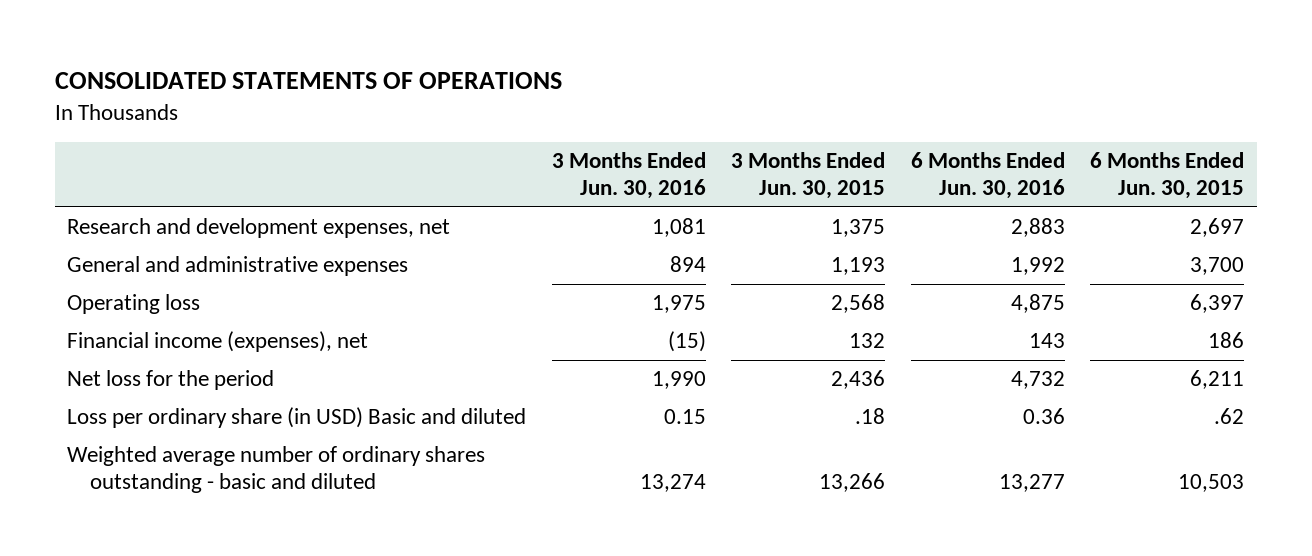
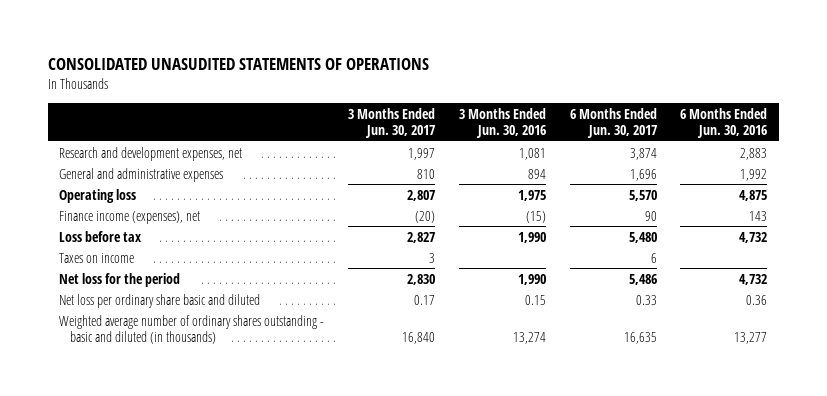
[54,72,562,90] CONSOLIDATED STATEMENTS OF OPERATIONS -> [47,57,429,70] CONSOLIDATED UNASUDITED STATEMENTS OF OPERATIONS
[731,152,886,200] 3 Months Ended Jun. 30, 2015 -> none
[1090,152,1245,200] 6 Months Ended Jun. 30, 2015 -> none
none -> [348,107,436,139] 3 Months Ended Jun. 30, 2017
none -> [569,107,657,139] 6 Months Ended Jun. 30, 2017
[67,331,369,353] Financial income (expenses), net -> [59,210,201,224] Finance income (expenses), net
none -> [59,230,142,242] Loss before tax
none -> [59,252,135,263] Taxes on income
[67,407,527,429] Loss per ordinary share (in USD) Basic and diluted -> [59,293,261,308] Net loss per ordinary share basic and diluted
[67,446,486,494] Weighted average number of ordinary shares outstanding - basic and diluted -> [59,314,325,345] Weighted average number of ordinary shares outstanding - basic and diluted (in thousands)

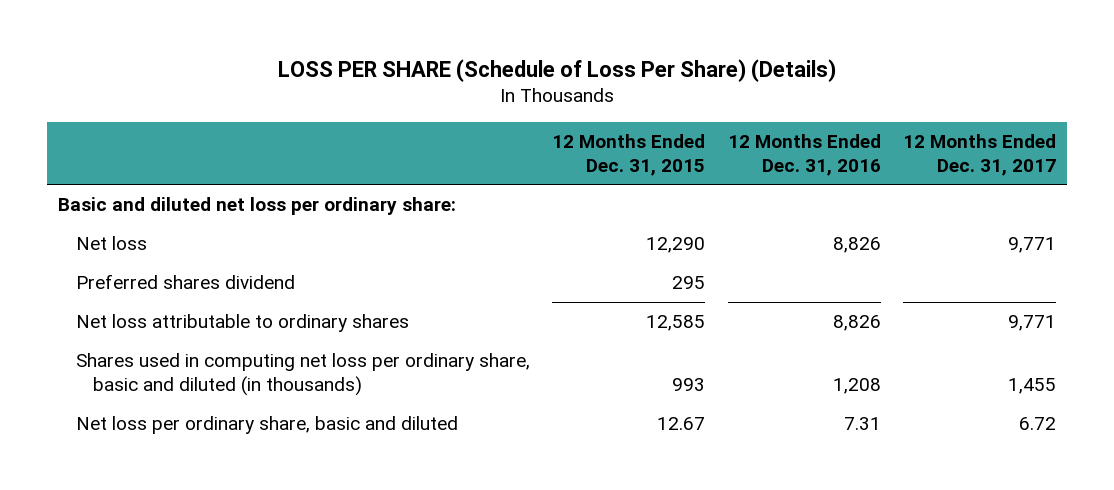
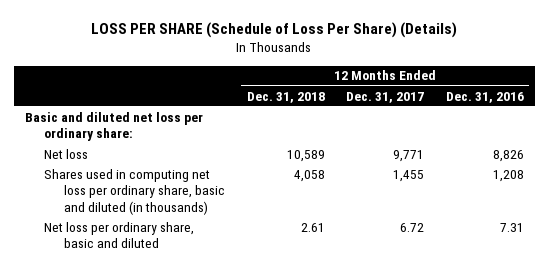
[552,133,706,176] 12 Months Ended Dec. 31, 2015 -> none
none -> [246,91,325,103] Dec. 31, 2018
[75,274,295,290] Preferred shares dividend -> none
[75,314,409,333] Net loss attributable to ordinary shares -> none

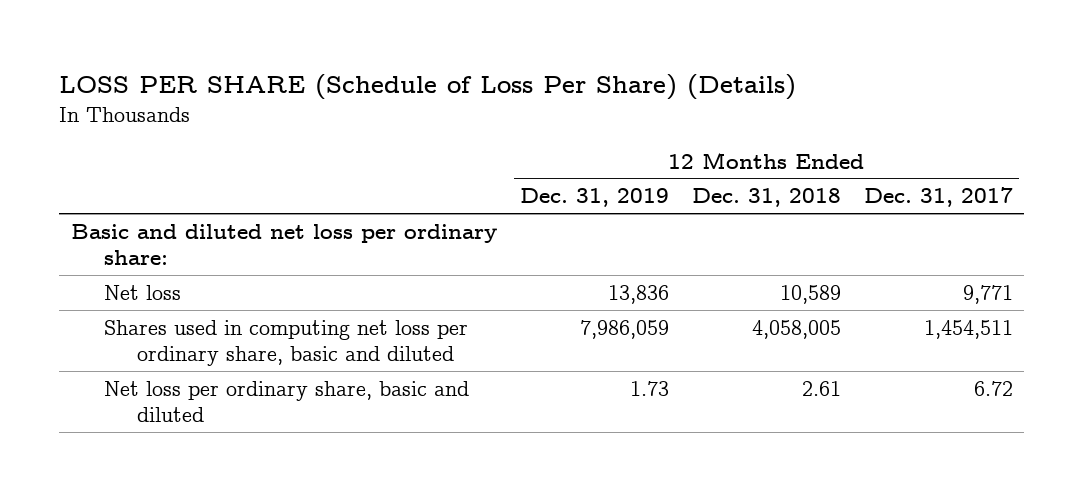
[445,91,524,103] Dec. 31, 2016 -> none
none -> [519,188,669,208] Dec. 31, 2019
[44,168,225,215] Shares used in computing net loss per ordinary share, basic and diluted (in thousands) -> [103,319,468,367] Shares used in computing net loss per ordinary share, basic and diluted
[293,169,325,182] 4,058 -> [751,319,841,339] 4,058,005
[393,169,425,182] 1,455 -> [923,319,1013,339] 1,454,511

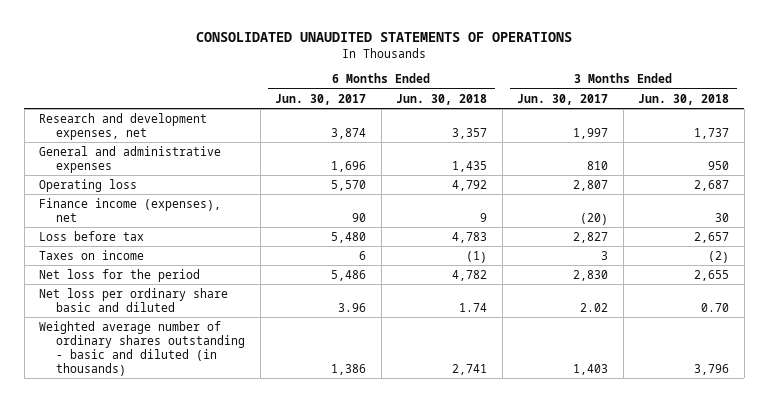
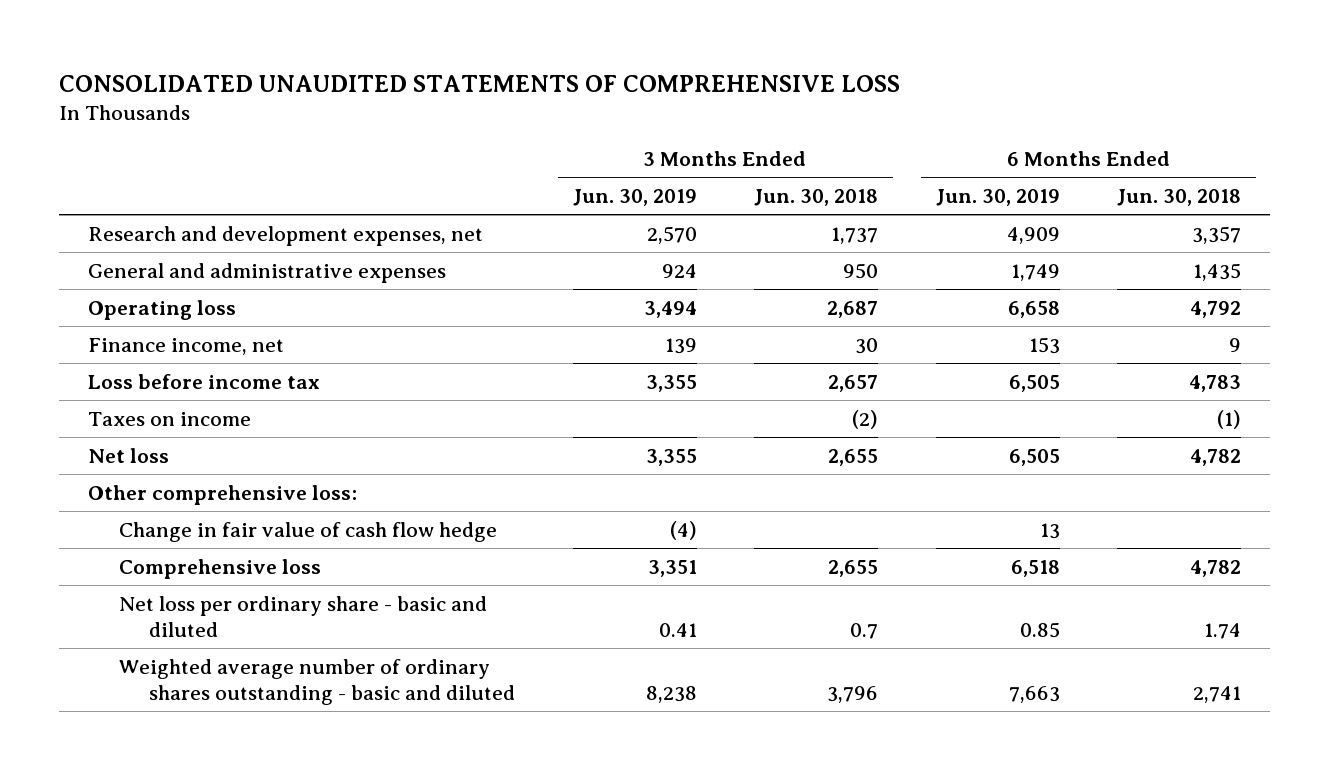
[196,32,573,43] CONSOLIDATED UNAUDITED STATEMENTS OF OPERATIONS -> [59,74,901,92] CONSOLIDATED UNAUDITED STATEMENTS OF COMPREHENSIVE LOSS
[275,93,367,105] Jun. 30, 2017 -> none
[517,93,609,105] Jun. 30, 2017 -> none
none -> [572,188,697,206] Jun. 30, 2019
none -> [935,188,1060,206] Jun. 30, 2019
[39,197,222,222] Finance income (expenses), net -> [88,337,285,355] Finance income, net
[39,230,145,241] Loss before tax -> [88,373,321,389] Loss before income tax
[39,268,201,282] Net loss for the period -> [88,447,170,463] Net loss
none -> [88,484,358,505] Other comprehensive loss:
none -> [118,521,497,542] Change in fair value of cash flow hedge
none -> [118,558,321,579] Comprehensive loss
[39,287,229,312] Net loss per ordinary share basic and diluted -> [118,595,487,638] Net loss per ordinary share - basic and diluted
[701,302,730,312] 0.70 -> [850,623,879,640] 0.7
[39,320,246,376] Weighted average number of ordinary shares outstanding - basic and diluted (in thousands) -> [118,658,515,706] Weighted average number of ordinary shares outstanding - basic and diluted

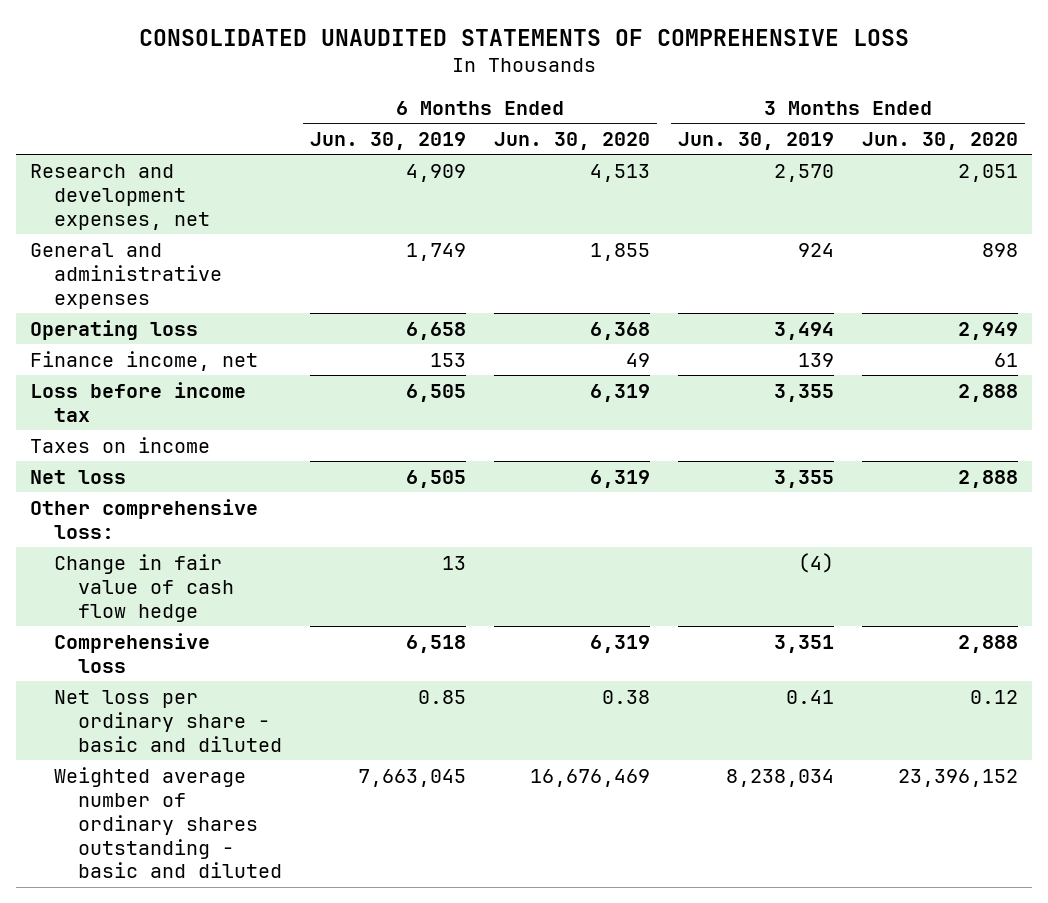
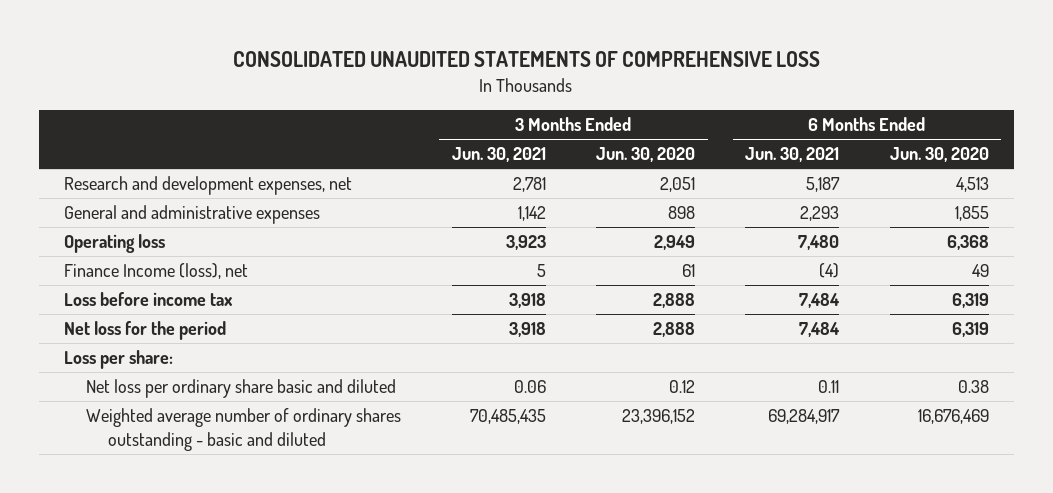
[310,131,467,150] Jun. 30, 2019 -> none
[677,131,834,150] Jun. 30, 2019 -> none
none -> [451,147,546,163] Jun. 30, 2021
none -> [745,147,840,163] Jun. 30, 2021
[29,350,258,371] Finance income, net -> [64,263,249,280] Finance Income (loss), net
[29,436,210,453] Taxes on income -> none
[29,498,258,539] Other comprehensive loss: -> none
[53,553,235,622] Change in fair value of cash flow hedge -> none
[53,632,210,673] Comprehensive loss -> none
[29,469,126,484] Net loss -> [64,321,227,341] Net loss for the period
none -> [64,350,174,370] Loss per share:
[53,689,283,752] Net loss per ordinary share - basic and diluted -> [86,379,397,399] Net loss per ordinary share basic and diluted

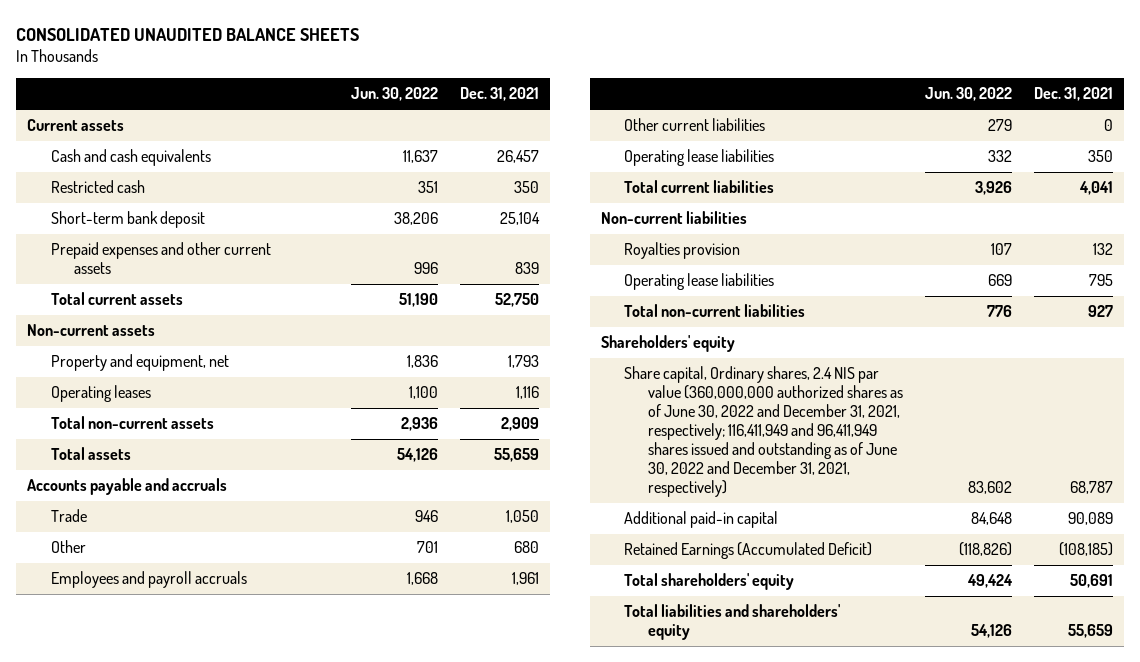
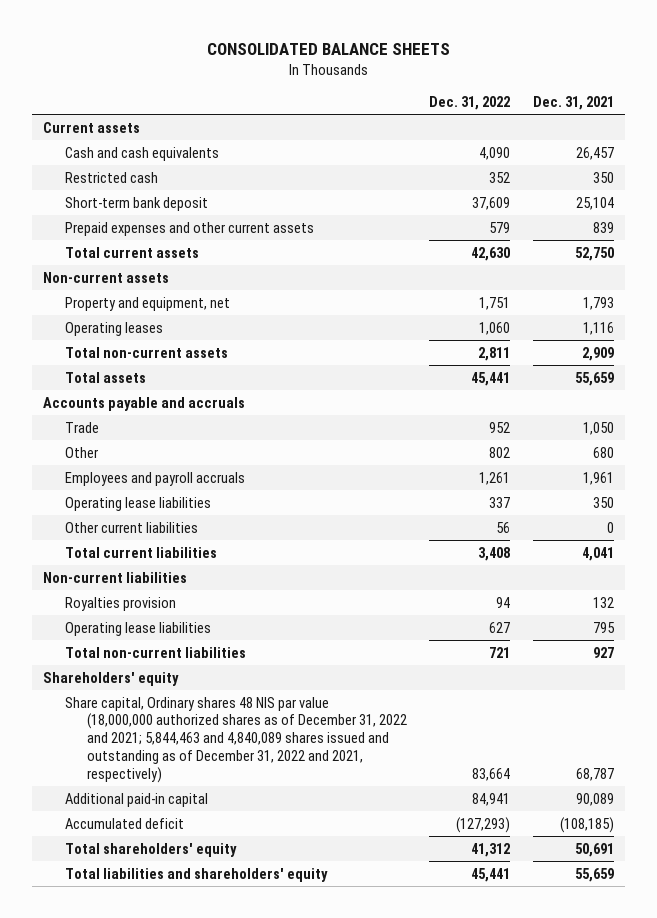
[16,27,360,41] CONSOLIDATED UNAUDITED BALANCE SHEETS -> [206,42,450,55] CONSOLIDATED BALANCE SHEETS
[351,87,439,102] Jun. 30, 2022 -> none
none -> [429,95,511,110] Dec. 31, 2022
[624,118,766,132] Other current liabilities -> [65,521,199,533] Other current liabilities
[624,366,903,497] Share capital, Ordinary shares, 2.4 NIS par value (360,000,000 authorized shares as of June 30, 2022 and December 31, 2021, respectively; 116,411,949 and 96,411,949 shares issued and outstanding as of June 30, 2022 and December 31, 2021, respectively) -> [65,696,407,783] Share capital, Ordinary shares 48 NIS par value (18,000,000 authorized shares as of December 31, 2022 and 2021; 5,844,463 and 4,840,089 shares issued and outstanding as of December 31, 2022 and 2021, respectively)
[624,542,873,560] Retained Earnings (Accumulated Deficit) -> [65,817,185,829] Accumulated deficit

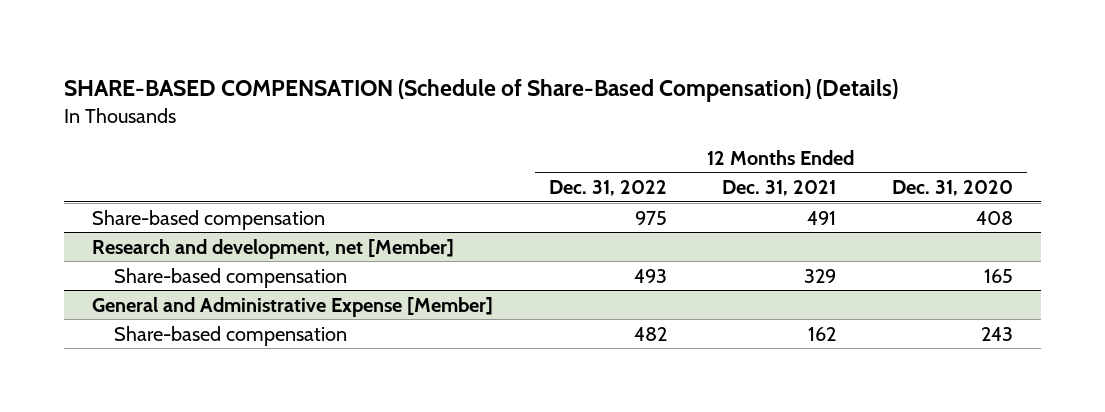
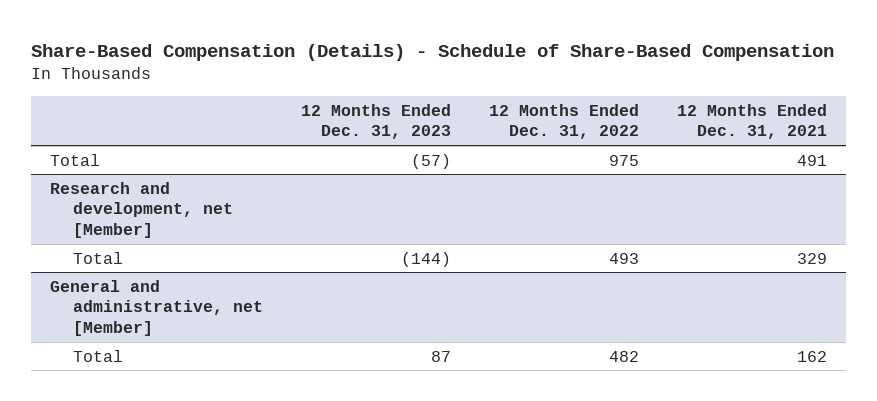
[64,78,899,102] SHARE-BASED COMPENSATION (Schedule of Share-Based Compensation) (Details) -> [30,43,834,61] Share-Based Compensation (Details) - Schedule of Share-Based Compensation
[891,180,1013,197] Dec. 31, 2020 -> none
none -> [301,103,452,140] 12 Months Ended Dec. 31, 2023
[92,209,326,230] Share-based compensation -> [49,153,100,166] Total
[113,267,347,288] Share-based compensation -> [73,251,124,264] Total
[92,296,494,317] General and Administrative Expense [Member] -> [49,279,264,337] General and administrative, net [Member]
[113,325,347,346] Share-based compensation -> [73,349,124,362] Total

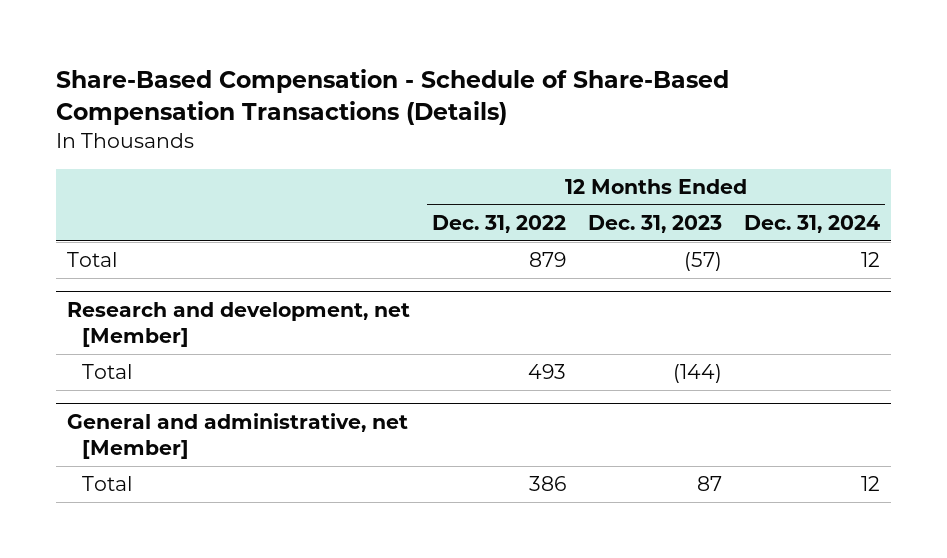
[30,43,834,61] Share-Based Compensation (Details) - Schedule of Share-Based Compensation -> [56,69,730,126] Share-Based Compensation - Schedule of Share-Based Compensation Transactions (Details)
[677,103,828,140] 12 Months Ended Dec. 31, 2021 -> none
none -> [743,214,880,233] Dec. 31, 2024
[609,154,640,166] 975 -> [529,252,567,268] 879
[609,350,640,362] 482 -> [529,476,567,492] 386

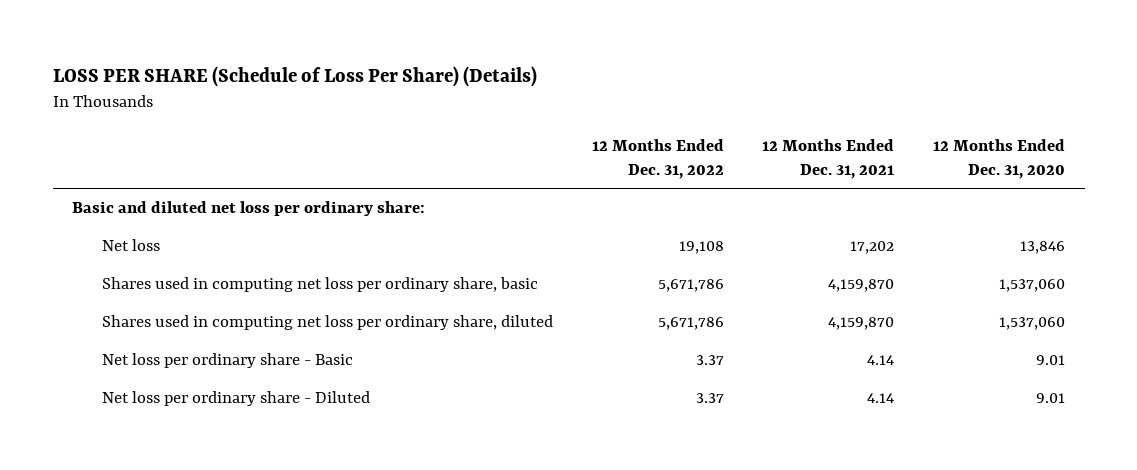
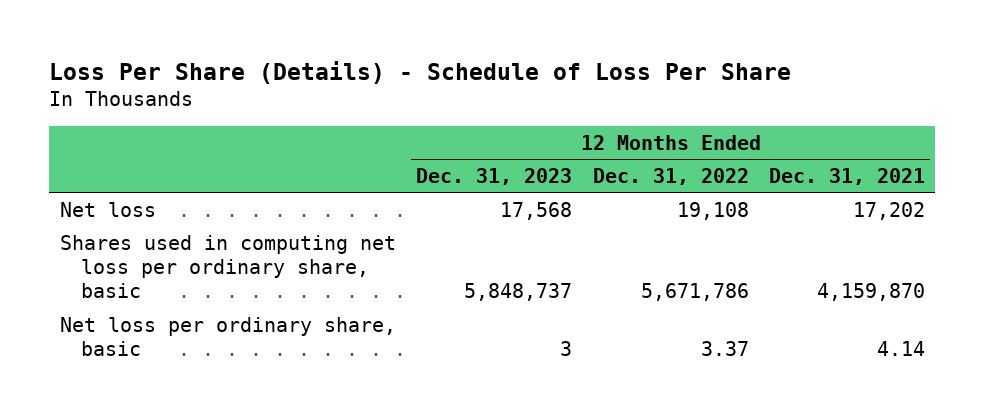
[52,65,537,87] LOSS PER SHARE (Schedule of Loss Per Share) (Details) -> [49,60,792,84] Loss Per Share (Details) - Schedule of Loss Per Share
[933,138,1066,179] 12 Months Ended Dec. 31, 2020 -> none
none -> [416,167,573,185] Dec. 31, 2023
[72,201,426,217] Basic and diluted net loss per ordinary share: -> none
[101,315,553,331] Shares used in computing net loss per ordinary share, diluted -> none
[101,391,370,407] Net loss per ordinary share - Diluted -> none
[101,353,353,369] Net loss per ordinary share - Basic -> [59,316,396,356] Net loss per ordinary share, basic

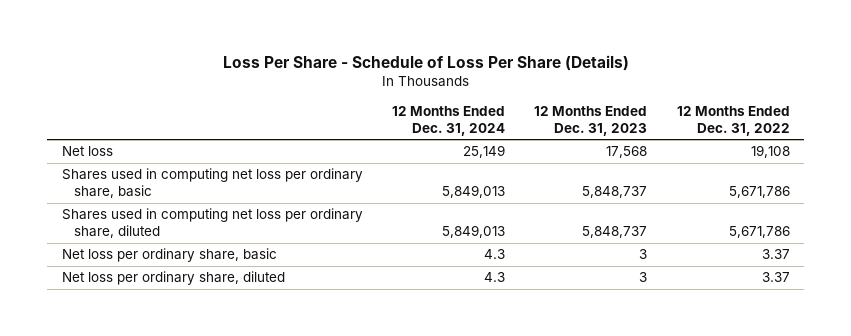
[49,60,792,84] Loss Per Share (Details) - Schedule of Loss Per Share -> [222,54,629,71] Loss Per Share - Schedule of Loss Per Share (Details)
[769,167,926,185] Dec. 31, 2021 -> none
none -> [391,105,505,136] 12 Months Ended Dec. 31, 2024
none -> [61,208,363,239] Shares used in computing net loss per ordinary share, diluted
none -> [61,271,285,286] Net loss per ordinary share, diluted

